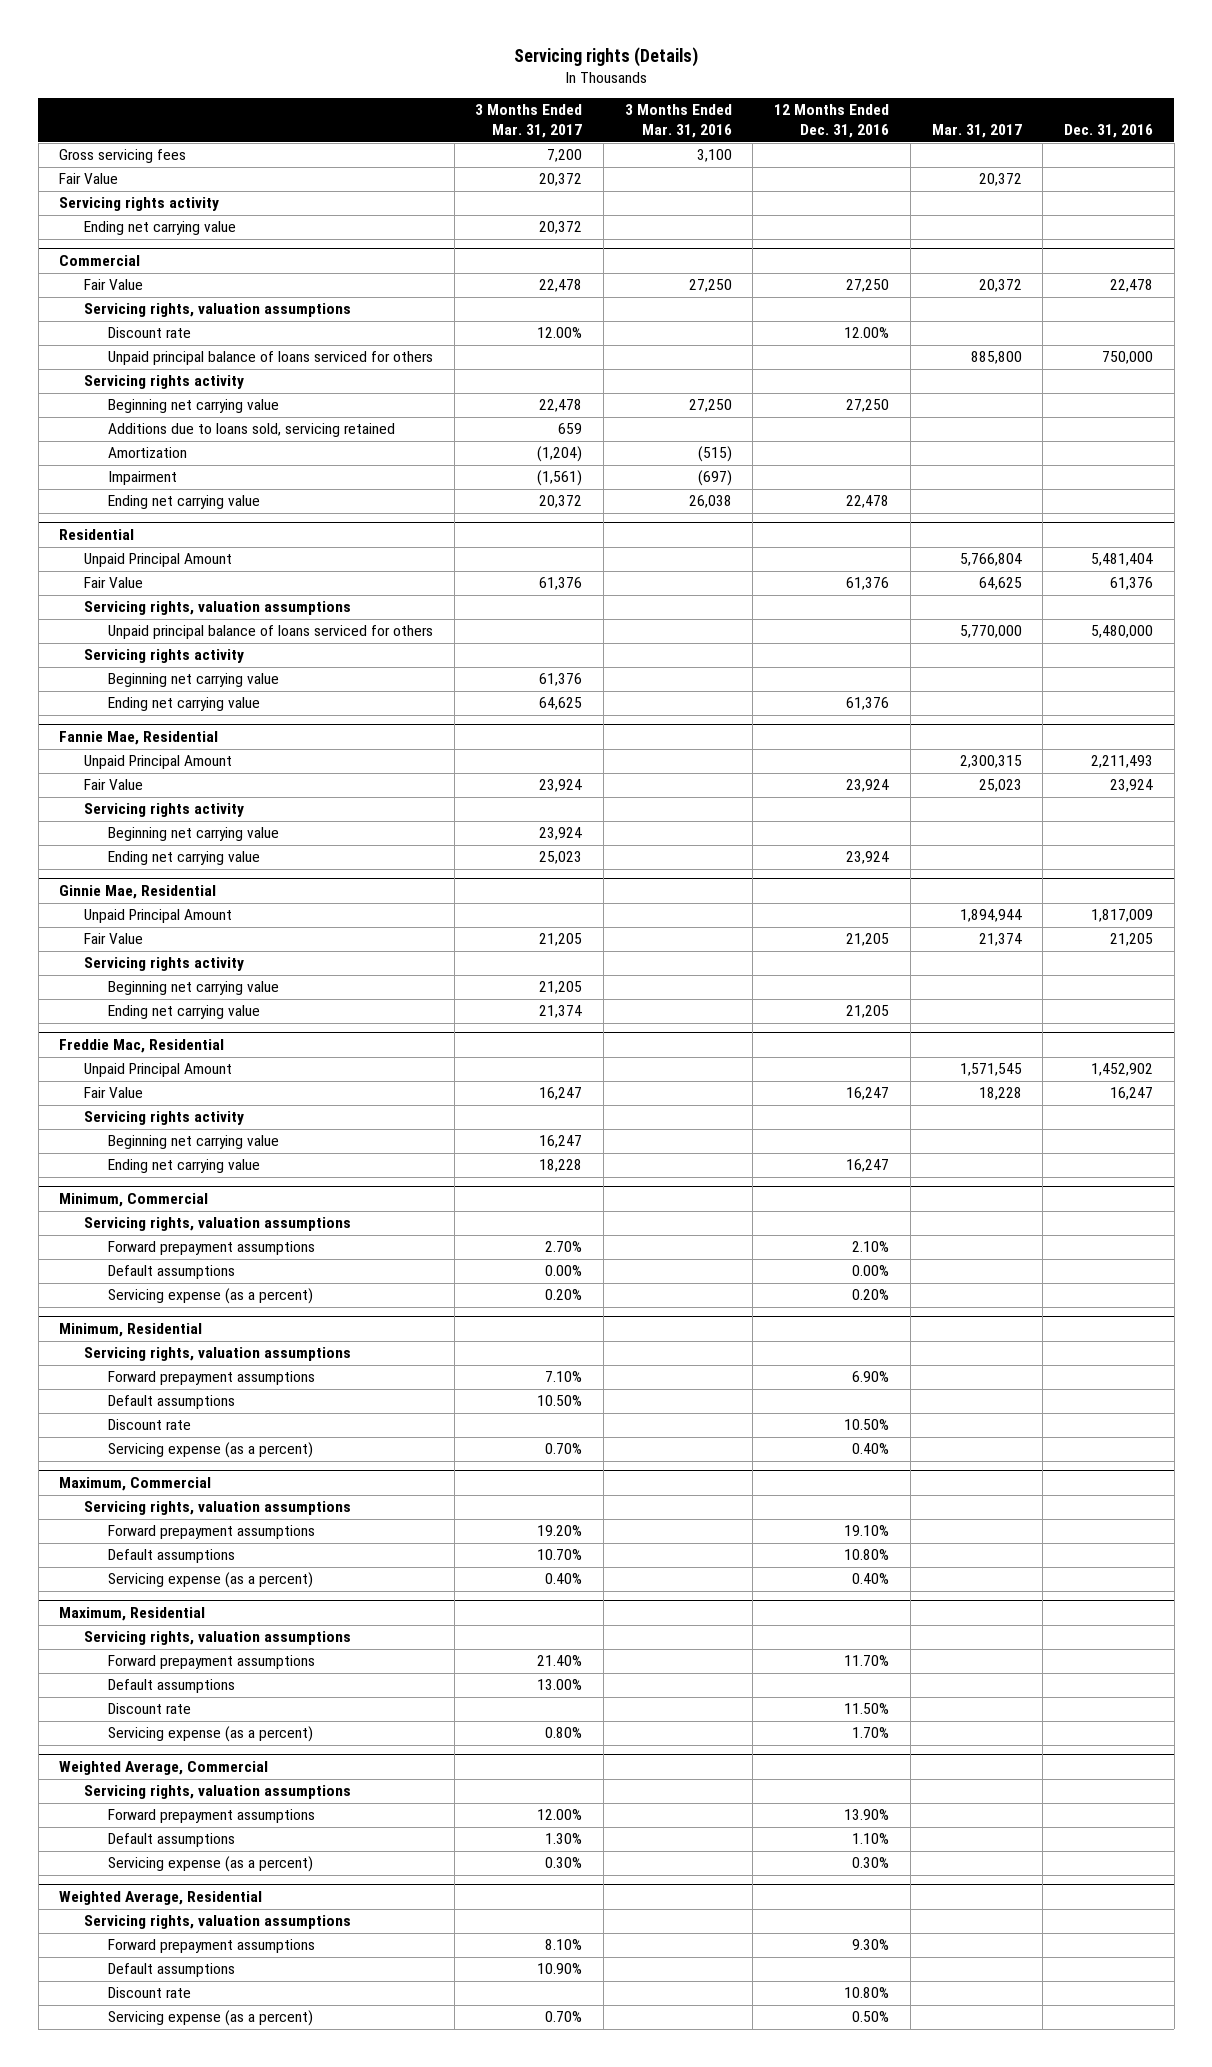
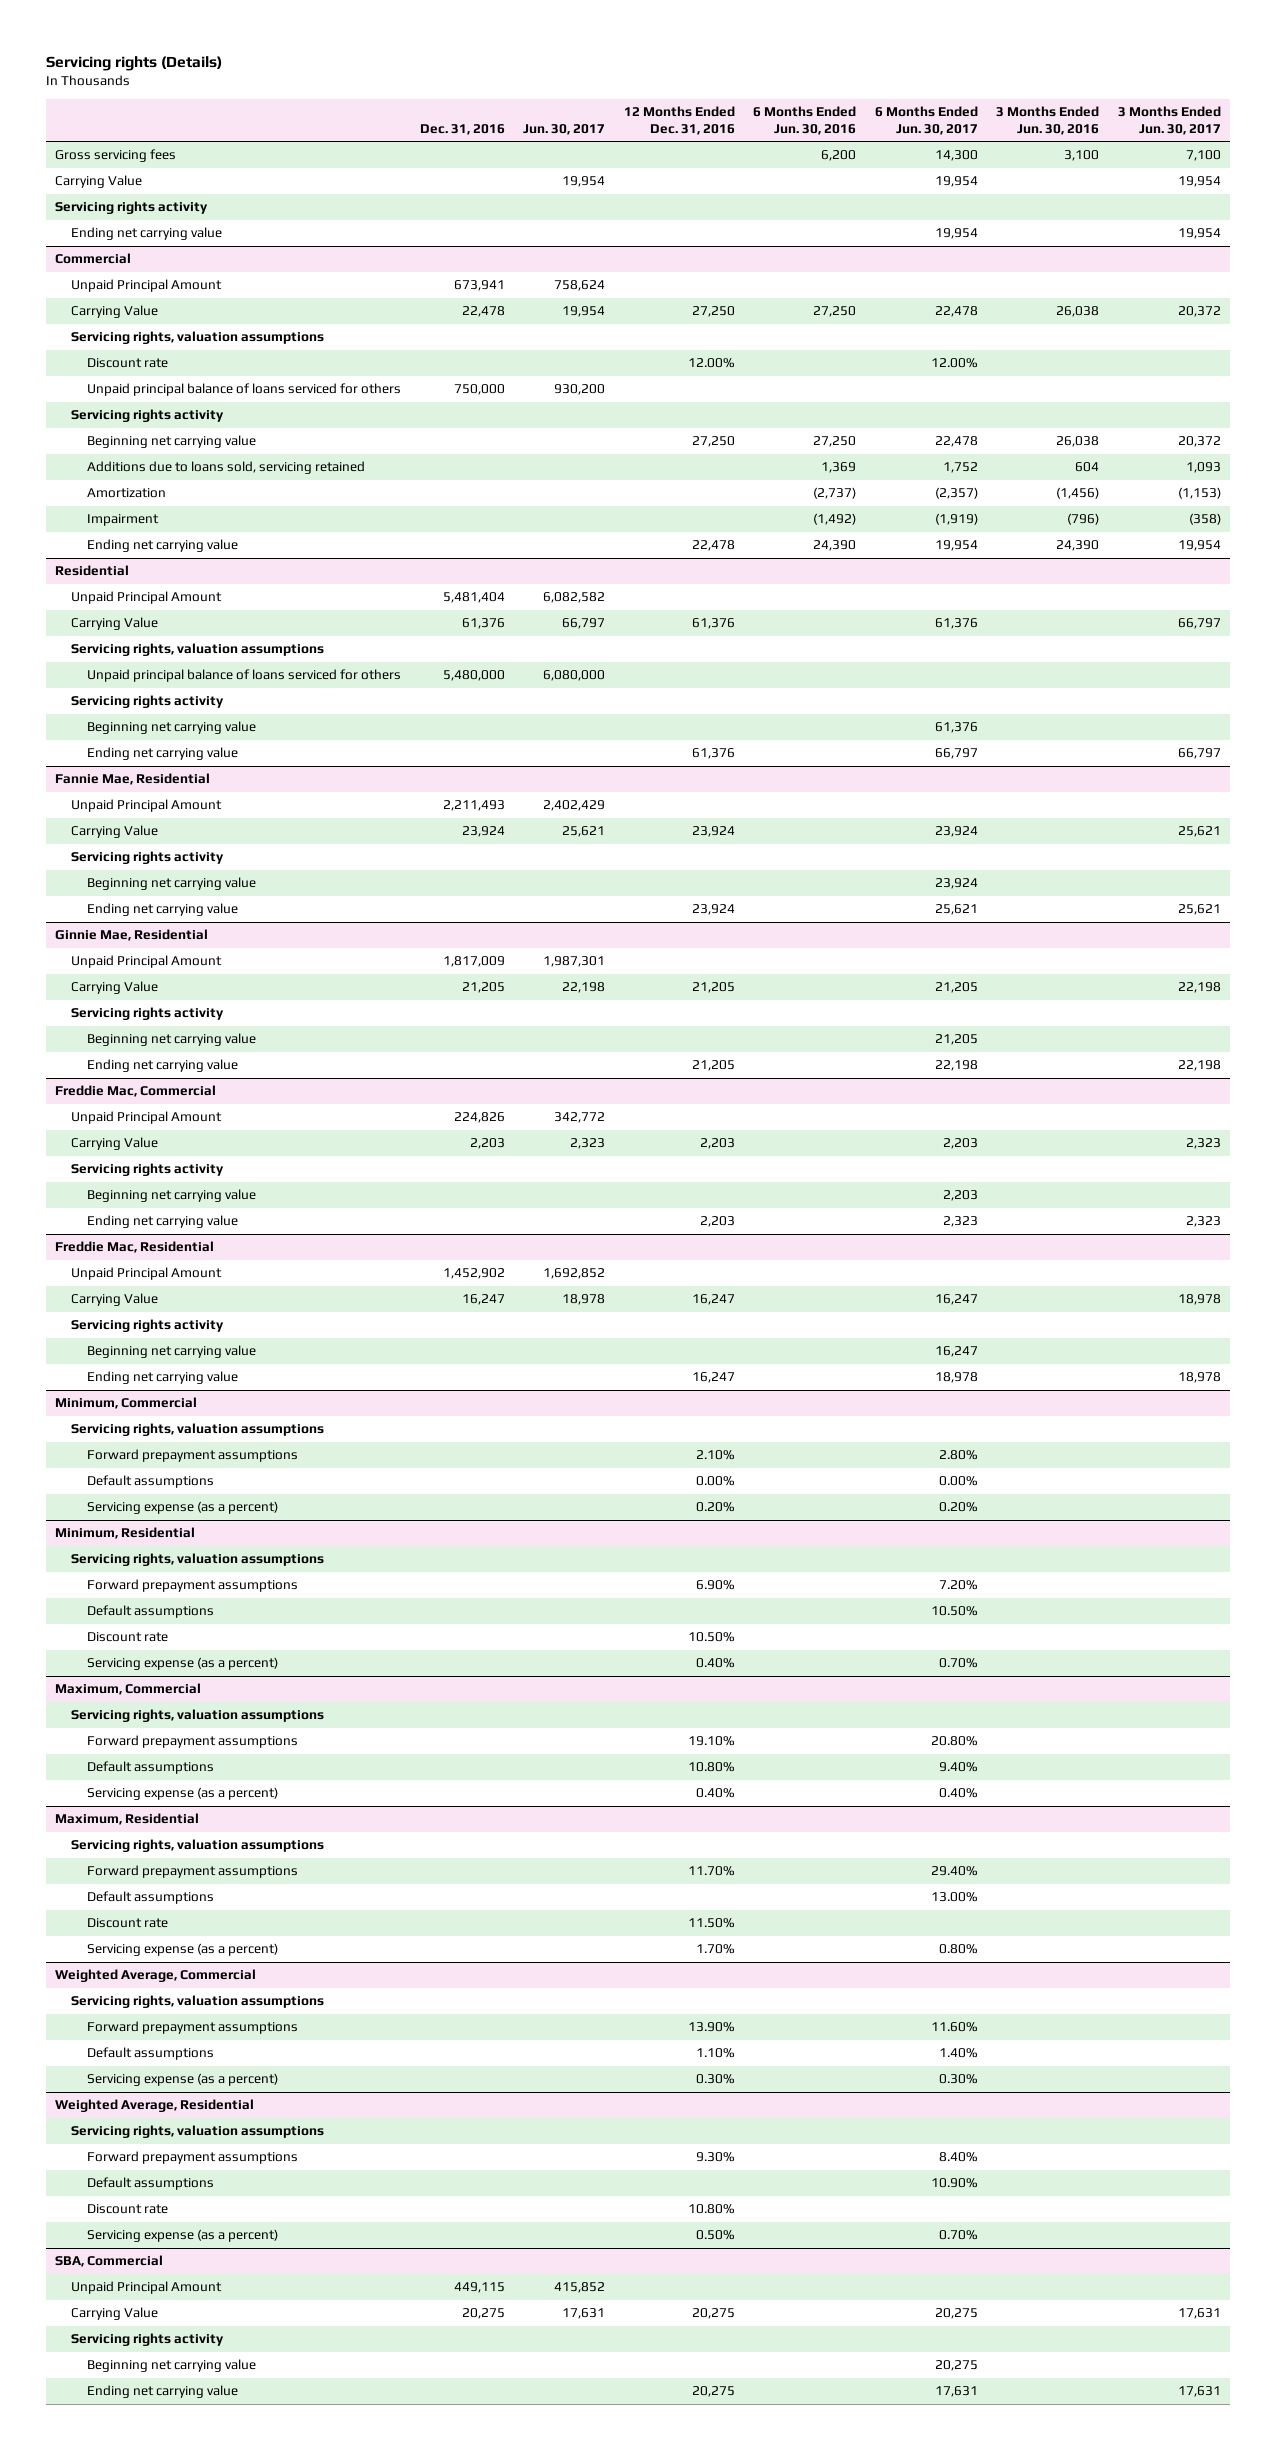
[475,104,583,139] 3 Months Ended Mar. 31, 2017 -> none
[624,104,732,139] 3 Months Ended Mar. 31, 2016 -> none
[931,124,1022,139] Mar. 31, 2017 -> none
none -> [523,123,606,135] Jun. 30, 2017
none -> [753,106,857,135] 6 Months Ended Jun. 30, 2016
none -> [874,106,978,135] 6 Months Ended Jun. 30, 2017
none -> [996,106,1100,135] 3 Months Ended Jun. 30, 2016
none -> [1117,106,1221,135] 3 Months Ended Jun. 30, 2017
[59,173,119,185] Fair Value -> [55,175,143,189] Carrying Value
none -> [71,279,223,293] Unpaid Principal Amount
[83,279,143,291] Fair Value -> [71,305,159,319] Carrying Value
[83,577,143,589] Fair Value -> [71,617,159,631] Carrying Value
[83,779,143,791] Fair Value -> [71,825,159,839] Carrying Value
[83,933,143,945] Fair Value -> [71,981,159,995] Carrying Value
none -> [55,1085,217,1098] Freddie Mac, Commercial
none -> [71,1111,223,1125] Unpaid Principal Amount
none -> [71,1137,159,1151] Carrying Value
none -> [71,1163,225,1177] Servicing rights activity
none -> [87,1189,257,1203] Beginning net carrying value
none -> [87,1215,239,1229] Ending net carrying value
[83,1087,143,1099] Fair Value -> [71,1293,159,1307] Carrying Value
none -> [55,2255,164,2268] SBA, Commercial
none -> [71,2281,223,2295] Unpaid Principal Amount
none -> [71,2307,159,2321] Carrying Value
none -> [71,2333,225,2347] Servicing rights activity
none -> [87,2359,257,2373] Beginning net carrying value
none -> [87,2385,239,2399] Ending net carrying value

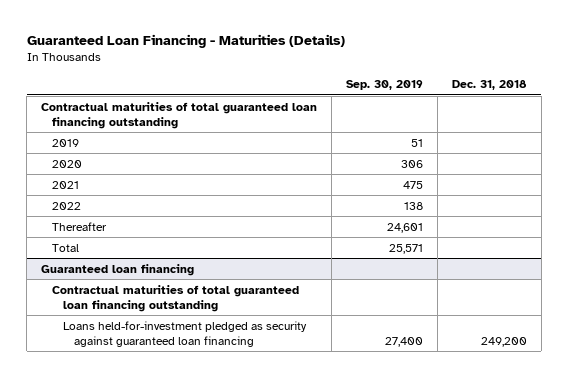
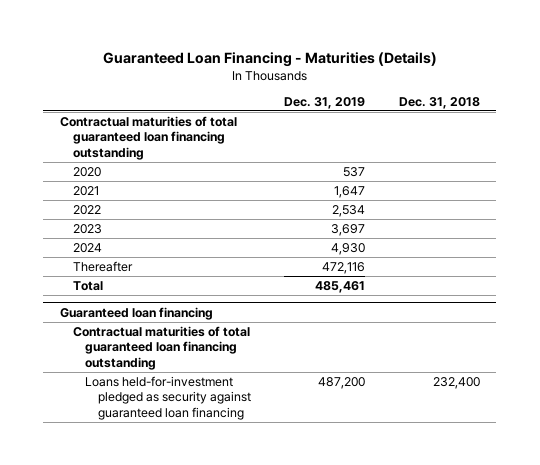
[346,80,424,91] Sep. 30, 2019 -> none
none -> [284,97,366,110] Dec. 31, 2019
[52,138,80,147] 2019 -> none
none -> [72,223,102,234] 2023
none -> [72,242,102,253] 2024
[480,336,527,347] 249,200 -> [432,376,480,389] 232,400

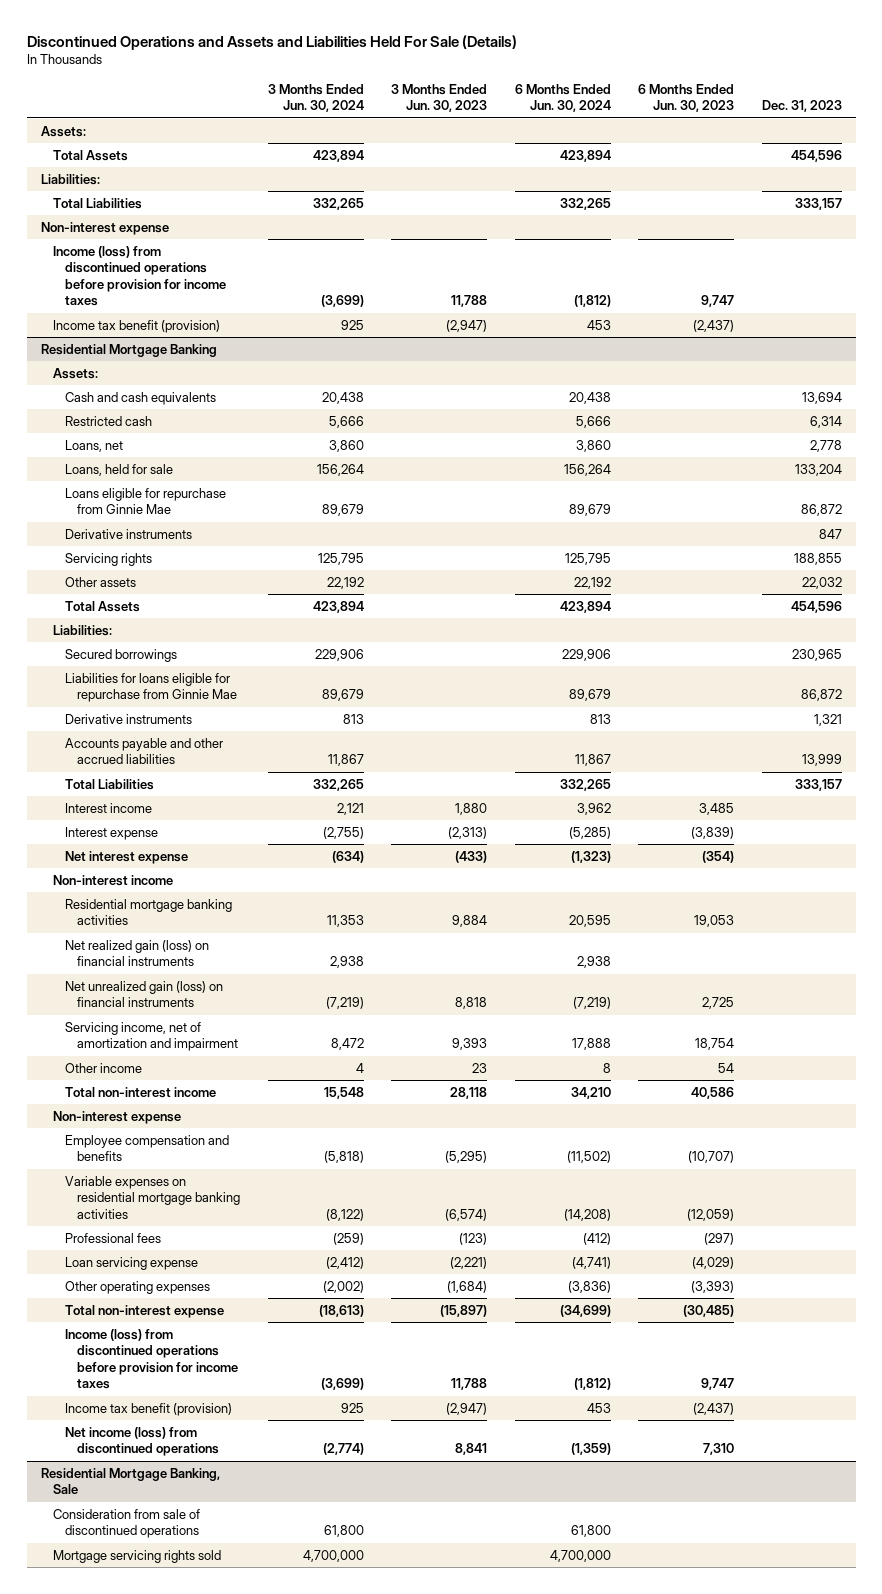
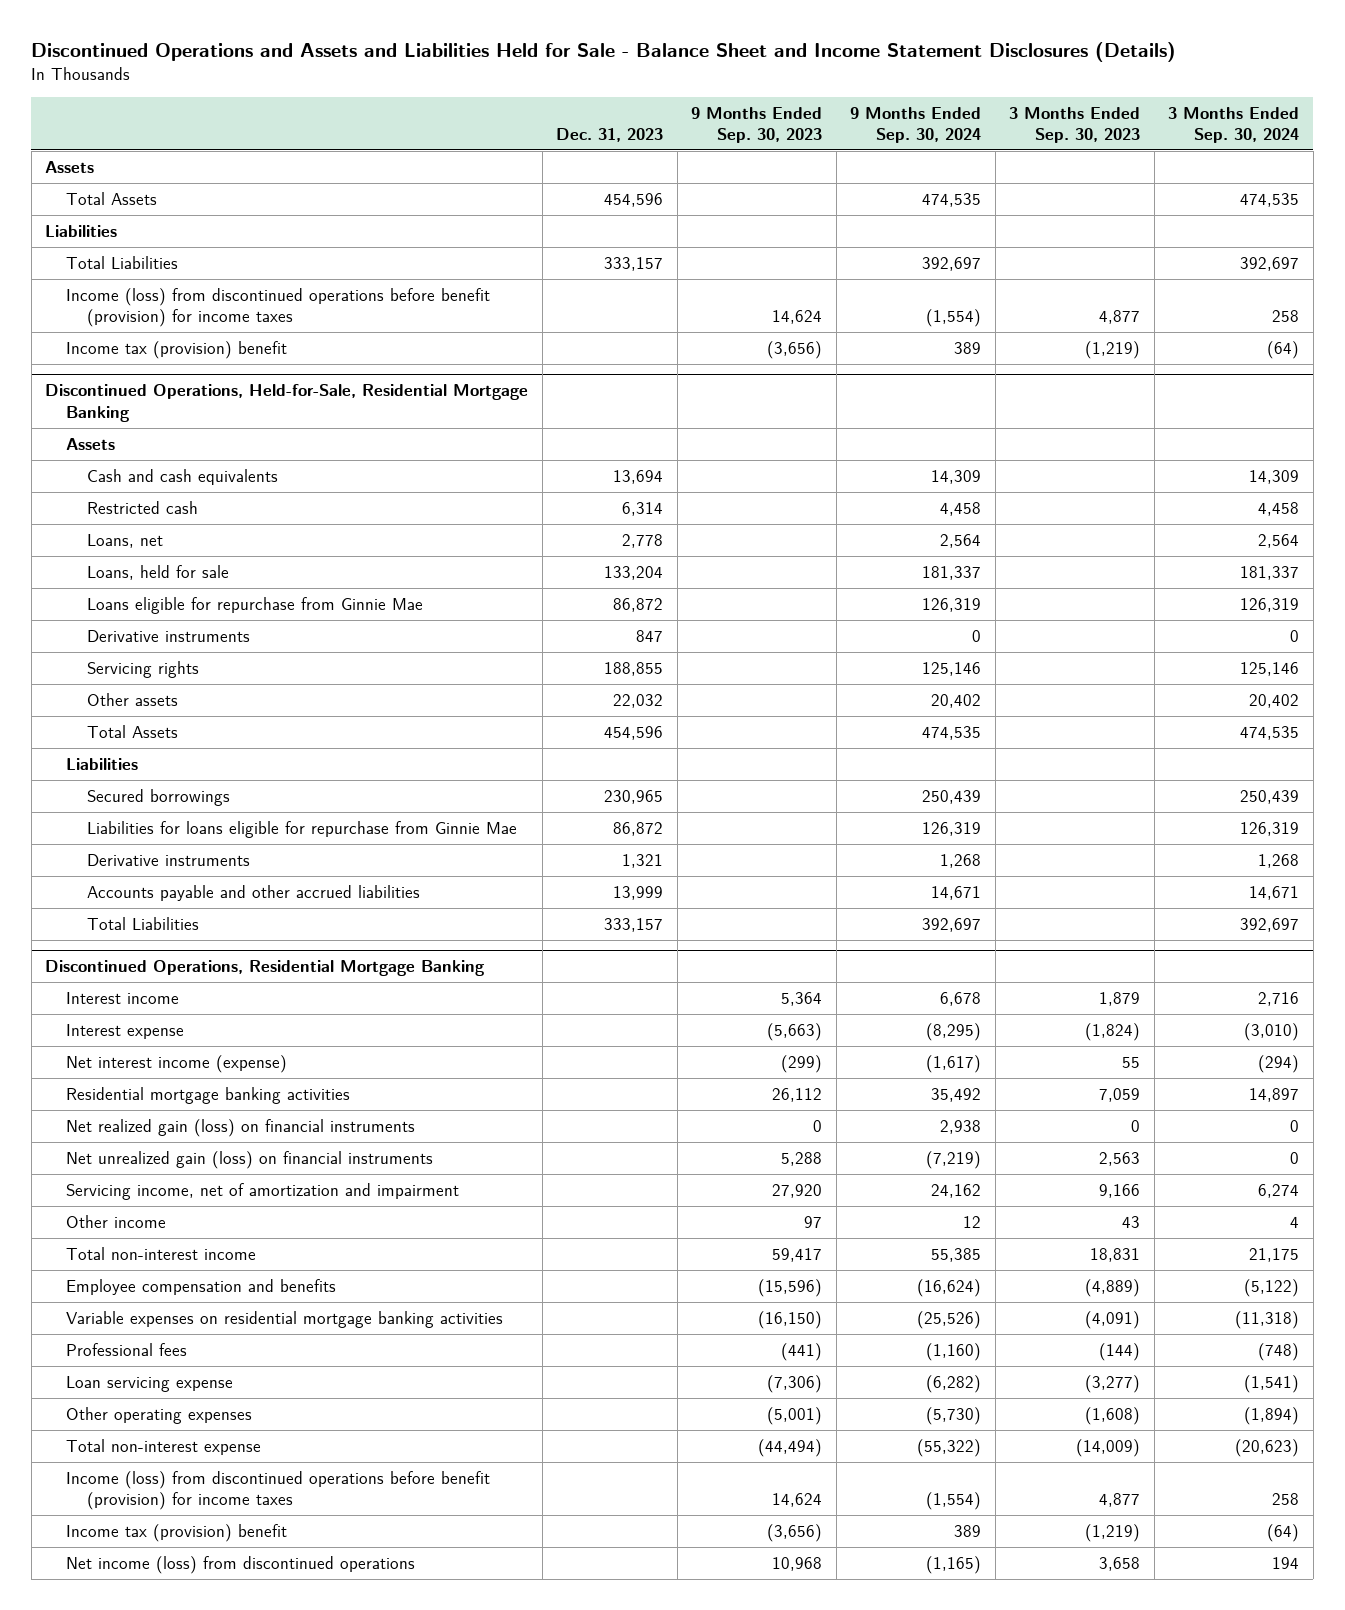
[26,34,517,50] Discontinued Operations and Assets and Liabilities Held For Sale (Details) -> [31,42,1177,63] Discontinued Operations and Assets and Liabilities Held for Sale - Balance Sheet and Income Statement Disclosures (Details)
[267,83,364,113] 3 Months Ended Jun. 30, 2024 -> none
[391,83,488,113] 3 Months Ended Jun. 30, 2023 -> none
[514,83,611,113] 6 Months Ended Jun. 30, 2024 -> none
[638,83,735,113] 6 Months Ended Jun. 30, 2023 -> none
none -> [691,106,823,144] 9 Months Ended Sep. 30, 2023
none -> [850,106,982,144] 9 Months Ended Sep. 30, 2024
none -> [1009,106,1141,144] 3 Months Ended Sep. 30, 2023
none -> [1168,106,1300,144] 3 Months Ended Sep. 30, 2024
[40,125,86,137] Assets: -> [45,160,95,173] Assets
[40,173,100,185] Liabilities: -> [45,224,118,237] Liabilities
[40,221,169,235] Non-interest expense -> none
[52,245,226,307] Income (loss) from discontinued operations before provision for income taxes -> [66,287,491,328] Income (loss) from discontinued operations before benefit (provision) for income taxes
[52,319,220,333] Income tax benefit (provision) -> [66,340,288,359] Income tax (provision) benefit
[40,343,217,357] Residential Mortgage Banking -> [45,384,529,423] Discontinued Operations, Held-for-Sale, Residential Mortgage Banking
[52,367,98,379] Assets: -> [66,437,116,450] Assets
[52,624,112,636] Liabilities: -> [66,757,139,770] Liabilities
[64,802,152,813] Interest income -> none
[64,826,158,840] Interest expense -> none
[64,850,188,864] Net interest expense -> none
[52,874,173,886] Non-interest income -> none
[64,898,232,926] Residential mortgage banking activities -> none
[64,939,209,967] Net realized gain (loss) on financial instruments -> none
[64,980,223,1008] Net unrealized gain (loss) on financial instruments -> none
[64,1021,238,1052] Servicing income, net of amortization and impairment -> none
[64,1062,142,1073] Other income -> none
[64,1086,216,1098] Total non-interest income -> none
[52,1110,181,1124] Non-interest expense -> none
[64,1134,229,1162] Employee compensation and benefits -> none
[64,1175,240,1219] Variable expenses on residential mortgage banking activities -> none
[64,1232,161,1243] Professional fees -> none
[64,1256,198,1270] Loan servicing expense -> none
[64,1280,210,1294] Other operating expenses -> none
[64,1304,224,1318] Total non-interest expense -> none
[64,1328,238,1390] Income (loss) from discontinued operations before provision for income taxes -> none
[64,1402,232,1416] Income tax benefit (provision) -> none
[64,1426,219,1457] Net income (loss) from discontinued operations -> none
[52,1508,200,1539] Consideration from sale of discontinued operations -> none
[52,1549,221,1563] Mortgage servicing rights sold -> none
[40,1467,220,1495] Residential Mortgage Banking, Sale -> [45,960,486,977] Discontinued Operations, Residential Mortgage Banking
none -> [66,991,180,1004] Interest income
none -> [66,1023,185,1039] Interest expense
none -> [66,1054,288,1073] Net interest income (expense)
none -> [66,1086,351,1104] Residential mortgage banking activities
none -> [66,1118,416,1137] Net realized gain (loss) on financial instruments
none -> [66,1150,434,1169] Net unrealized gain (loss) on financial instruments
none -> [66,1182,460,1200] Servicing income, net of amortization and impairment
none -> [66,1214,167,1228] Other income
none -> [66,1246,257,1260] Total non-interest income
none -> [66,1278,337,1295] Employee compensation and benefits
none -> [66,1310,504,1328] Variable expenses on residential mortgage banking activities
none -> [66,1342,188,1356] Professional fees
none -> [66,1375,234,1392] Loan servicing expense
none -> [66,1406,253,1424] Other operating expenses
none -> [66,1438,262,1455] Total non-interest expense
none -> [66,1470,491,1511] Income (loss) from discontinued operations before benefit (provision) for income taxes
none -> [66,1523,288,1542] Income tax (provision) benefit
none -> [66,1555,416,1574] Net income (loss) from discontinued operations

